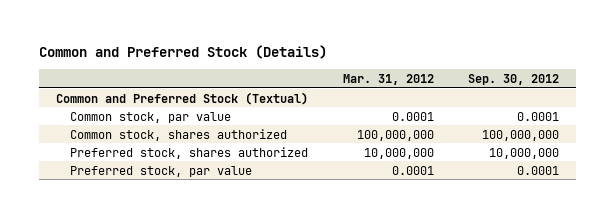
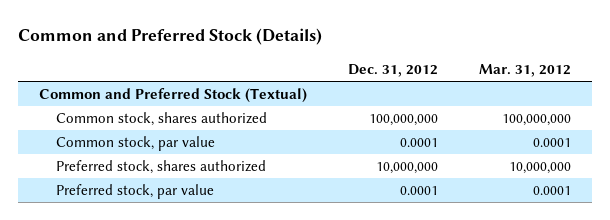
[467,73,559,85] Sep. 30, 2012 -> none
none -> [348,63,439,77] Dec. 31, 2012
[70,111,232,123] Common stock, par value -> [55,136,215,152] Common stock, par value

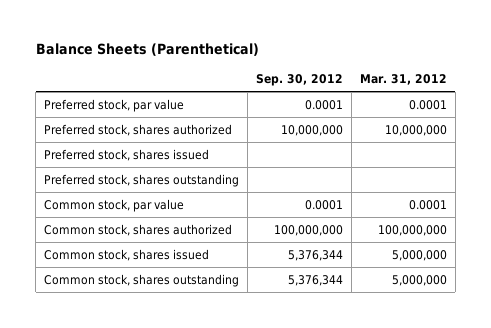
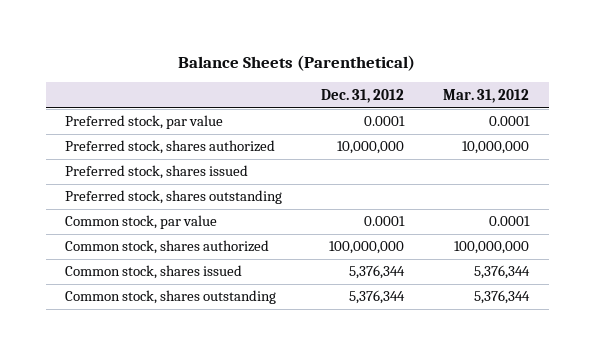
[255,74,343,87] Sep. 30, 2012 -> none
none -> [321,88,405,103] Dec. 31, 2012
[391,249,447,261] 5,000,000 -> [474,265,531,280] 5,376,344
[391,274,447,286] 5,000,000 -> [474,290,531,305] 5,376,344

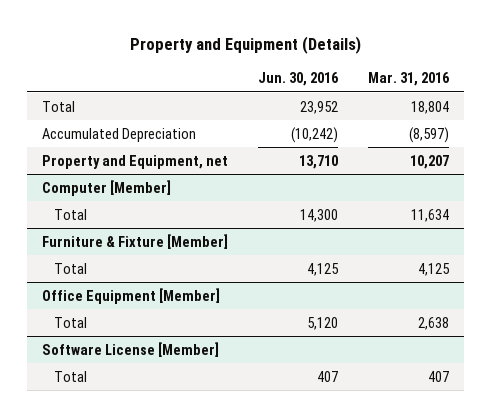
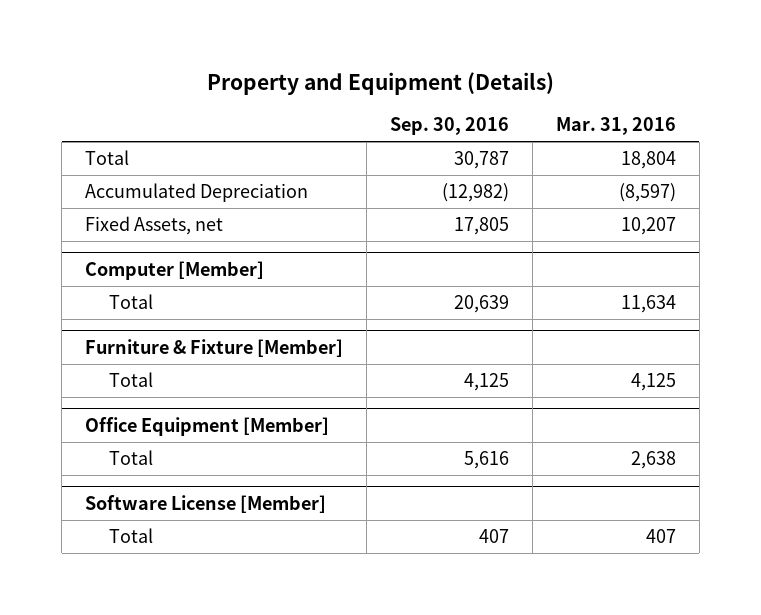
[258,72,340,87] Jun. 30, 2016 -> none
none -> [390,117,510,136] Sep. 30, 2016
[42,154,229,169] Property and Equipment, net -> [85,216,224,236] Fixed Assets, net

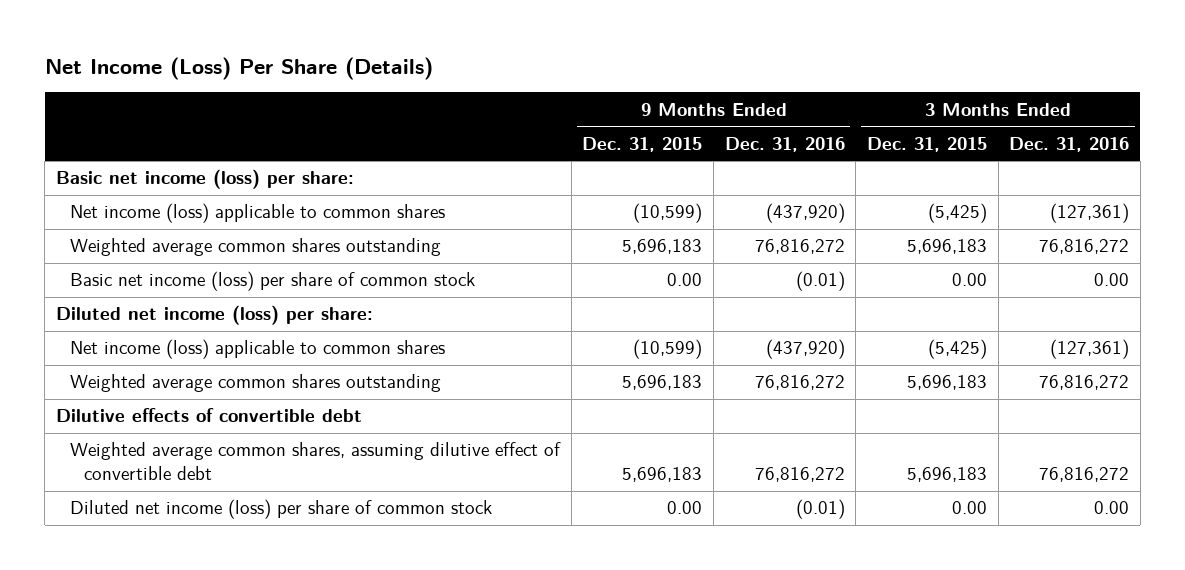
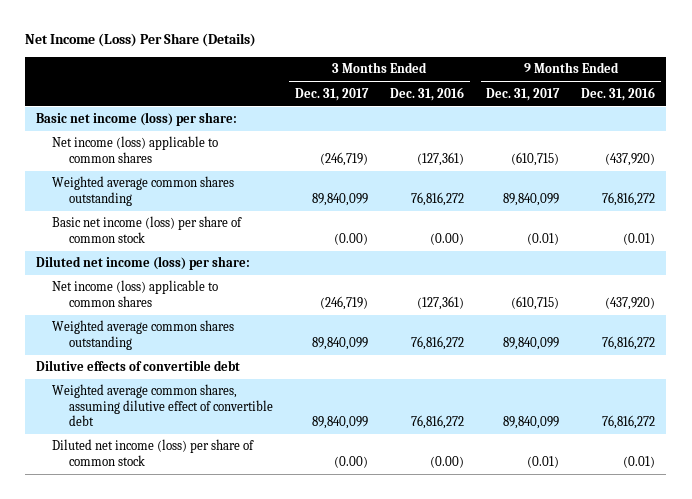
[582,136,703,152] Dec. 31, 2015 -> none
[866,136,987,152] Dec. 31, 2015 -> none
none -> [294,87,369,101] Dec. 31, 2017
none -> [486,87,561,101] Dec. 31, 2017
[1094,273,1130,287] 0.00 -> [429,232,464,245] (0.00)
[1094,501,1130,515] 0.00 -> [429,455,464,468] (0.00)

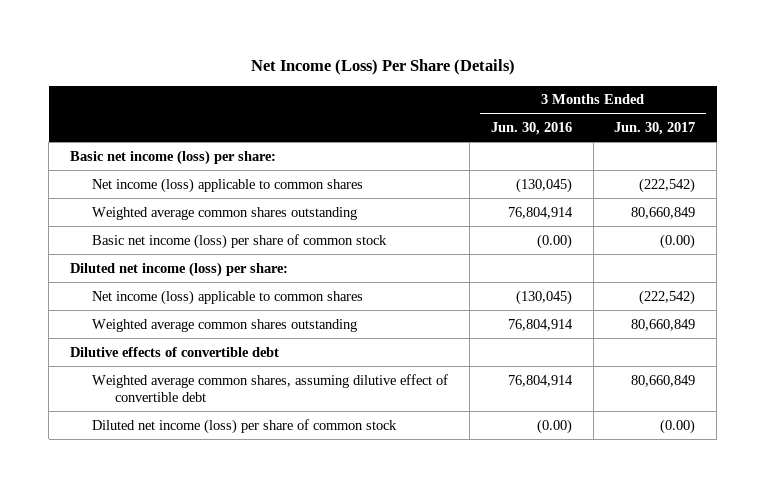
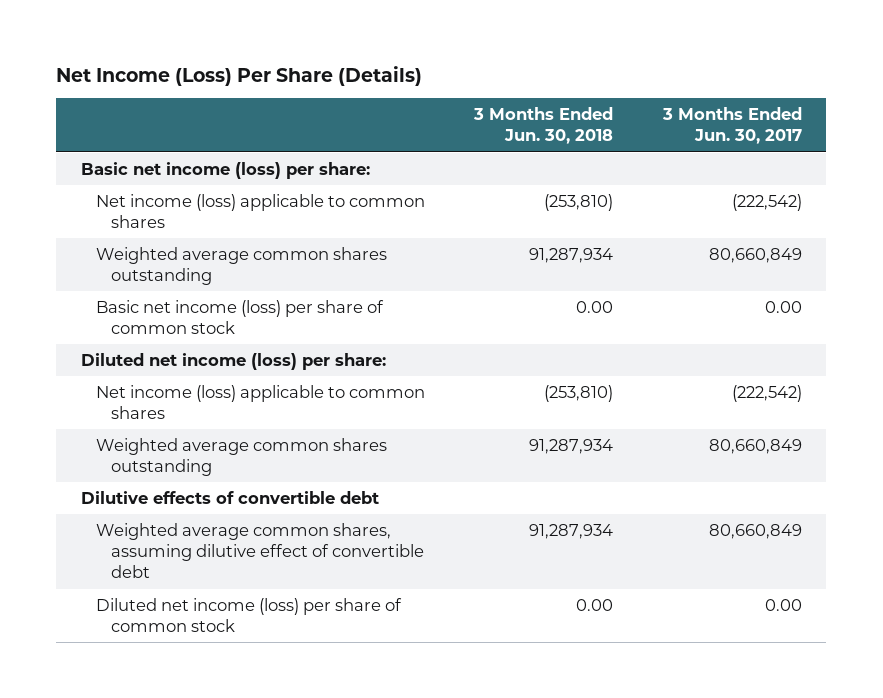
[490,122,572,136] Jun. 30, 2016 -> none
none -> [473,107,614,145] 3 Months Ended Jun. 30, 2018
[660,233,696,249] (0.00) -> [764,300,802,313] 0.00
[660,418,696,434] (0.00) -> [764,598,802,611] 0.00

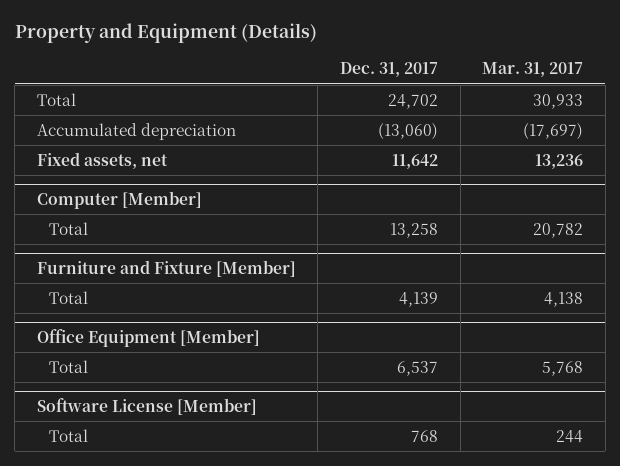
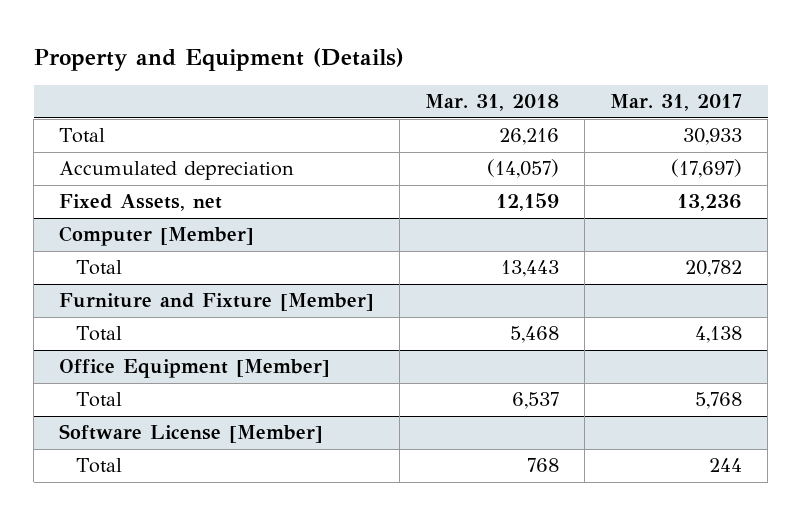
[340,62,439,78] Dec. 31, 2017 -> none
none -> [425,94,560,112] Mar. 31, 2018
[36,151,168,169] Fixed assets, net -> [59,194,223,212] Fixed Assets, net

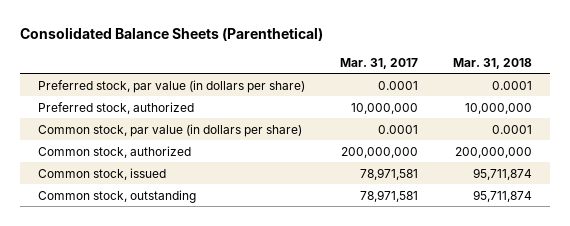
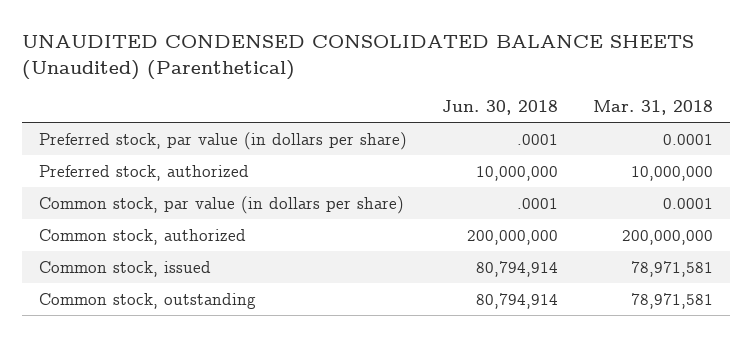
[20,26,324,41] Consolidated Balance Sheets (Parenthetical) -> [21,34,694,80] UNAUDITED CONDENSED CONSOLIDATED BALANCE SHEETS (Unaudited) (Parenthetical)
[339,57,418,69] Mar. 31, 2017 -> none
none -> [441,100,558,116] Jun. 30, 2018
[473,167,533,180] 95,711,874 -> [630,260,713,277] 78,971,581
[473,189,533,202] 95,711,874 -> [630,292,713,309] 78,971,581

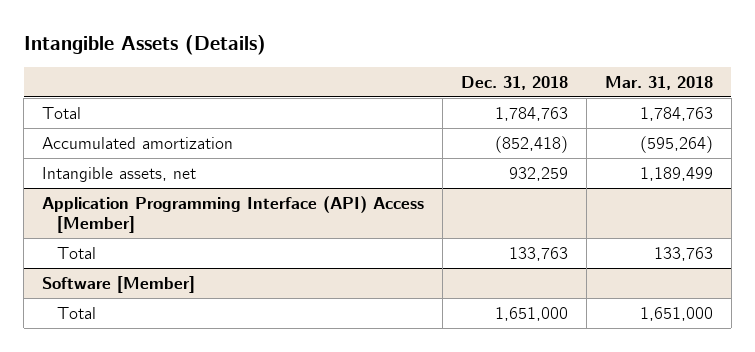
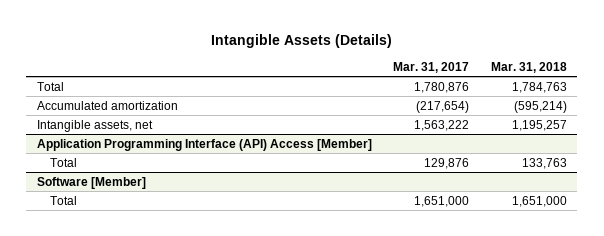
[460,75,568,90] Dec. 31, 2018 -> none
none -> [393,61,470,73] Mar. 31, 2017
[639,135,713,153] (595,264) -> [513,100,567,113] (595,214)
[639,166,713,181] 1,189,499 -> [511,119,567,131] 1,195,257

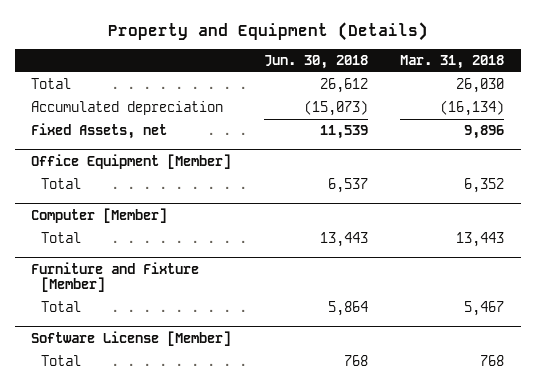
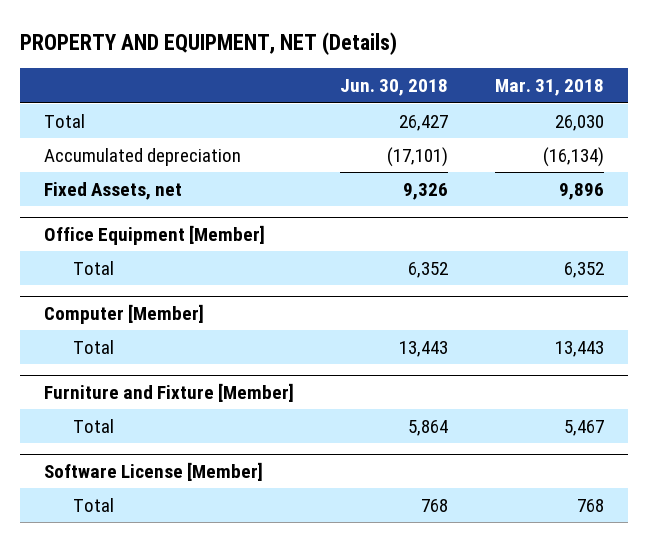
[107,21,428,41] Property and Equipment (Details) -> [20,31,398,55] PROPERTY AND EQUIPMENT, NET (Details)
[319,78,368,94] 26,612 -> [399,114,449,131] 26,427
[303,100,368,117] (15,073) -> [387,146,449,167] (17,101)
[319,125,368,140] 11,539 -> [403,182,449,200] 9,326
[327,178,368,194] 6,537 -> [408,261,449,278] 6,352

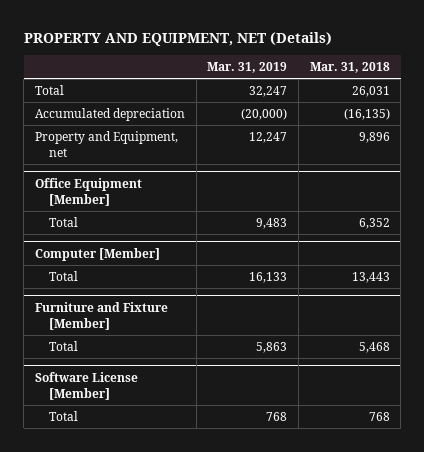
[340,79,449,97] Jun. 30, 2018 -> none
none -> [207,61,288,73] Mar. 31, 2019
[555,114,605,131] 26,030 -> [351,86,390,98] 26,031
[543,146,605,167] (16,134) -> [343,108,390,121] (16,135)
[43,181,182,200] Fixed Assets, net -> [34,131,178,157] Property and Equipment, net
[564,419,605,436] 5,467 -> [358,342,390,354] 5,468

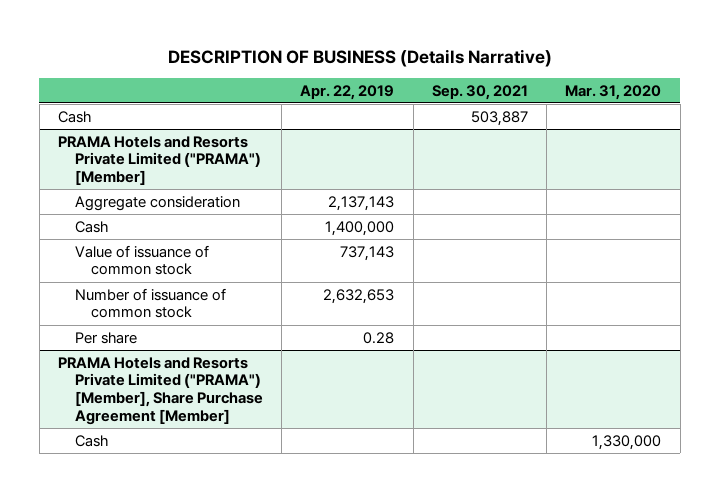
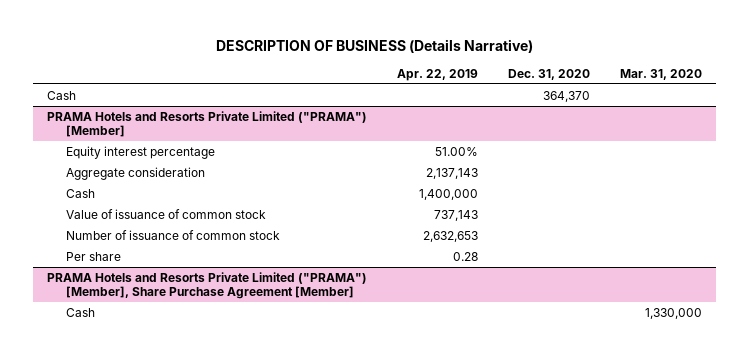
[431,84,528,100] Sep. 30, 2021 -> none
none -> [507,68,590,80] Dec. 31, 2020
none -> [66,145,216,159] Equity interest percentage

